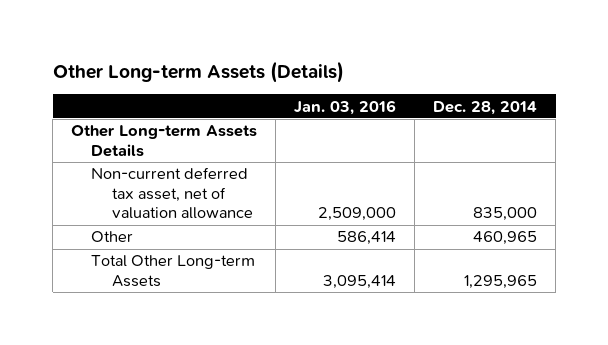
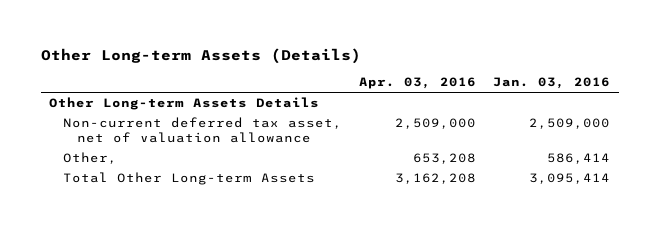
[433,100,538,115] Dec. 28, 2014 -> none
none -> [359,77,477,90] Apr. 03, 2016
[91,231,134,243] Other -> [63,152,118,165] Other,

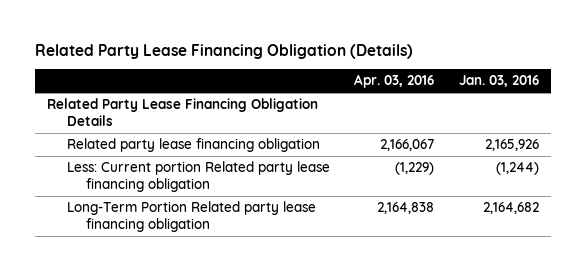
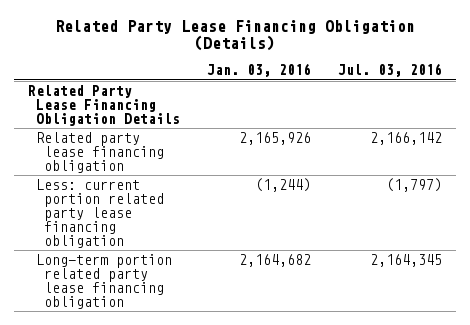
[354,74,435,89] Apr. 03, 2016 -> none
none -> [338,63,443,78] Jul. 03, 2016
[66,161,330,192] Less: Current portion Related party lease financing obligation -> [36,178,165,248] Less: current portion related party lease financing obligation
[66,201,316,232] Long-Term Portion Related party lease financing obligation -> [36,253,173,309] Long-term portion related party lease financing obligation

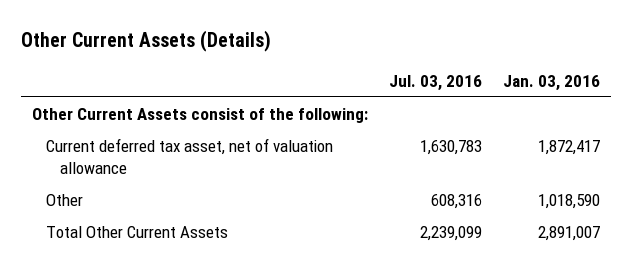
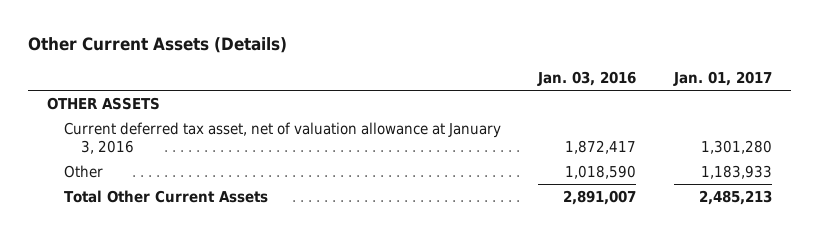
[389,74,483,91] Jul. 03, 2016 -> none
none -> [673,70,773,86] Jan. 01, 2017
[31,108,368,124] Other Current Assets consist of the following: -> none
none -> [46,96,160,110] OTHER ASSETS
[45,138,333,175] Current deferred tax asset, net of valuation allowance -> [63,121,501,154] Current deferred tax asset, net of valuation allowance at January 3, 2016

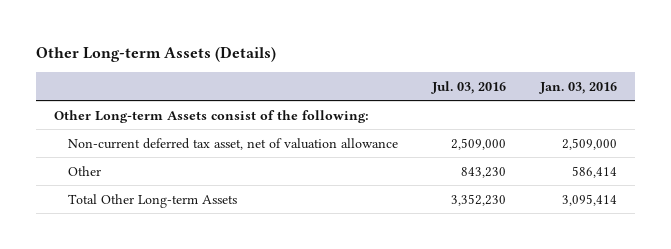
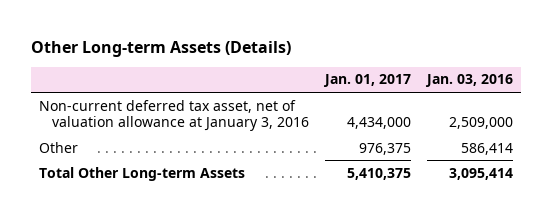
[431,80,507,94] Jul. 03, 2016 -> none
none -> [322,74,411,88] Jan. 01, 2017
[53,109,369,123] Other Long-term Assets consist of the following: -> none
[67,137,398,150] Non-current deferred tax asset, net of valuation allowance -> [39,99,309,132] Non-current deferred tax asset, net of valuation allowance at January 3, 2016

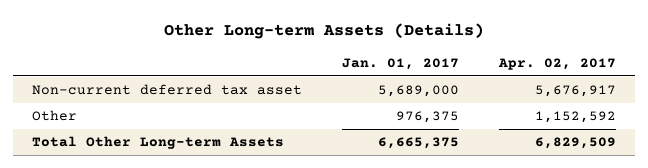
[425,74,514,88] Jan. 03, 2016 -> none
none -> [497,58,616,71] Apr. 02, 2017
[39,99,309,132] Non-current deferred tax asset, net of valuation allowance at January 3, 2016 -> [32,84,303,96] Non-current deferred tax asset
[346,117,411,130] 4,434,000 -> [377,85,459,98] 5,689,000
[346,167,411,180] 5,410,375 -> [377,137,459,150] 6,665,375

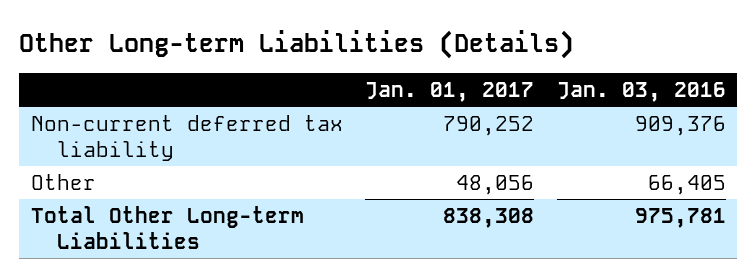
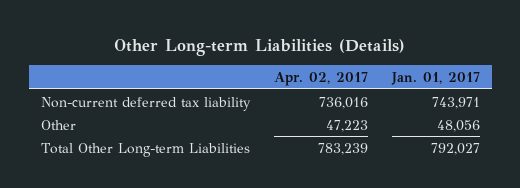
[556,82,726,103] Jan. 03, 2016 -> none
none -> [274,71,369,86] Apr. 02, 2017
[443,115,535,136] 790,252 -> [431,96,480,109] 743,971
[443,207,535,228] 838,308 -> [430,142,480,155] 792,027

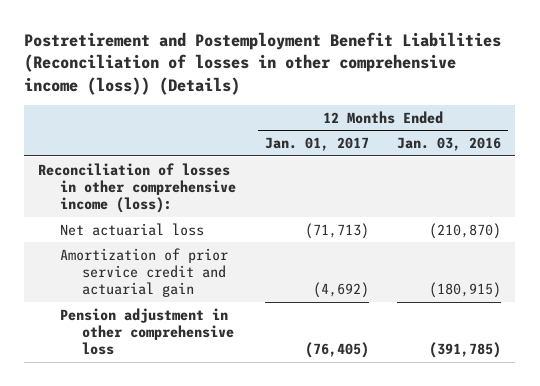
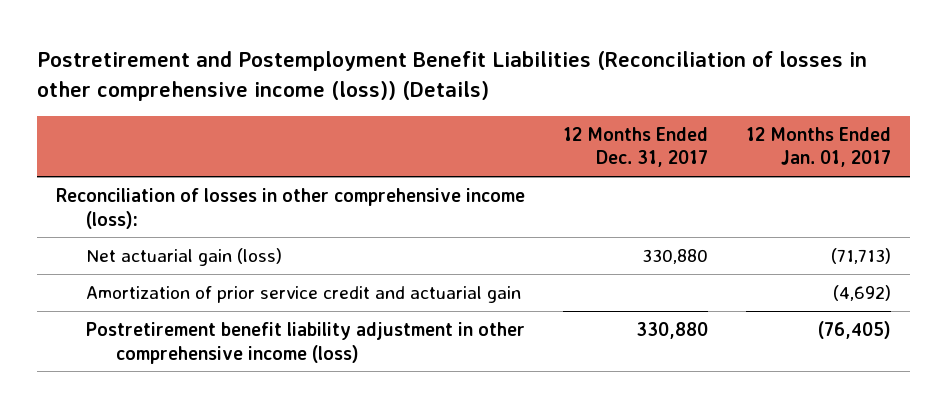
[397,136,502,151] Jan. 03, 2016 -> none
none -> [563,126,709,168] 12 Months Ended Dec. 31, 2017
[60,222,205,236] Net actuarial loss -> [86,247,283,266] Net actuarial gain (loss)
[60,307,235,356] Pension adjustment in other comprehensive loss -> [86,321,526,364] Postretirement benefit liability adjustment in other comprehensive income (loss)

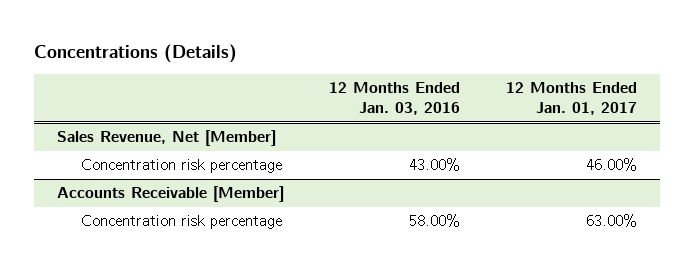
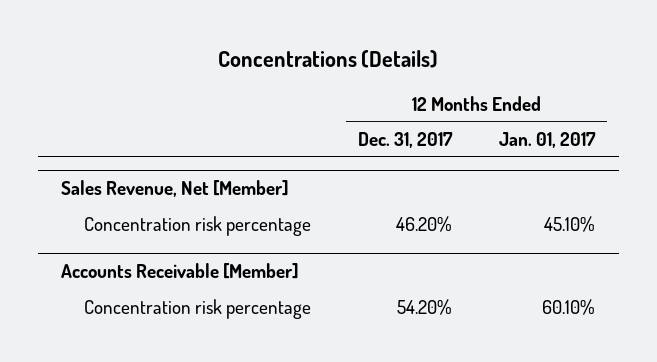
[329,82,461,116] 12 Months Ended Jan. 03, 2016 -> none
none -> [358,132,454,149] Dec. 31, 2017
[586,158,638,172] 46.00% -> [544,215,596,232] 45.10%
[586,214,638,228] 63.00% -> [542,298,596,315] 60.10%

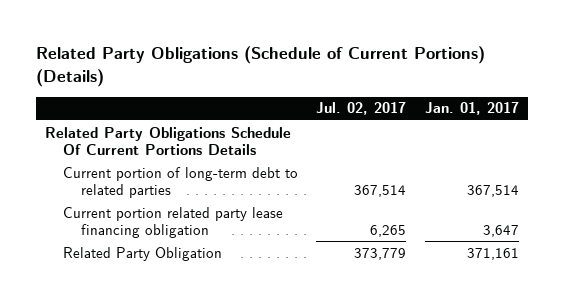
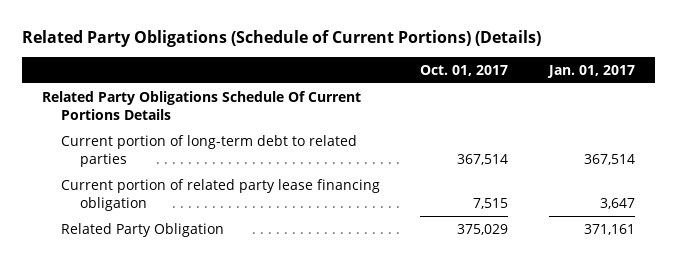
[316,102,407,116] Jul. 02, 2017 -> none
none -> [420,64,509,76] Oct. 01, 2017
[62,206,283,238] Current portion related party lease financing obligation -> [60,178,380,211] Current portion of related party lease financing obligation

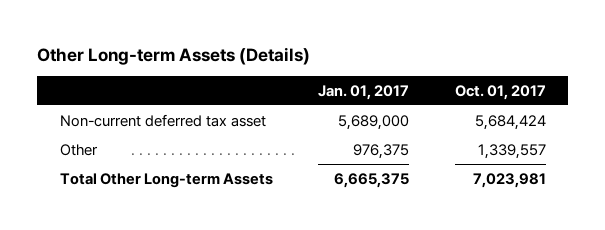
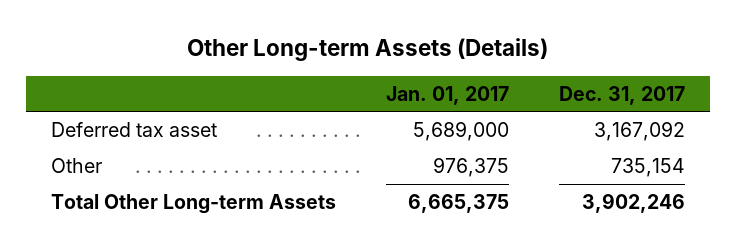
[454,84,546,100] Oct. 01, 2017 -> none
none -> [558,85,685,105] Dec. 31, 2017
[59,113,266,127] Non-current deferred tax asset -> [50,122,217,138] Deferred tax asset

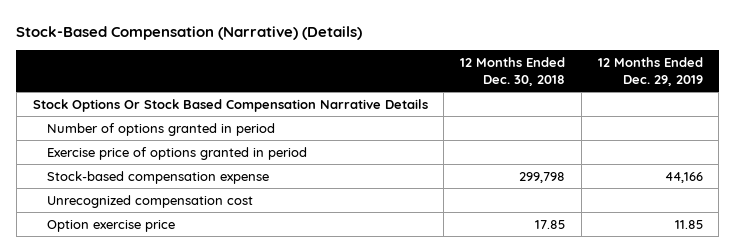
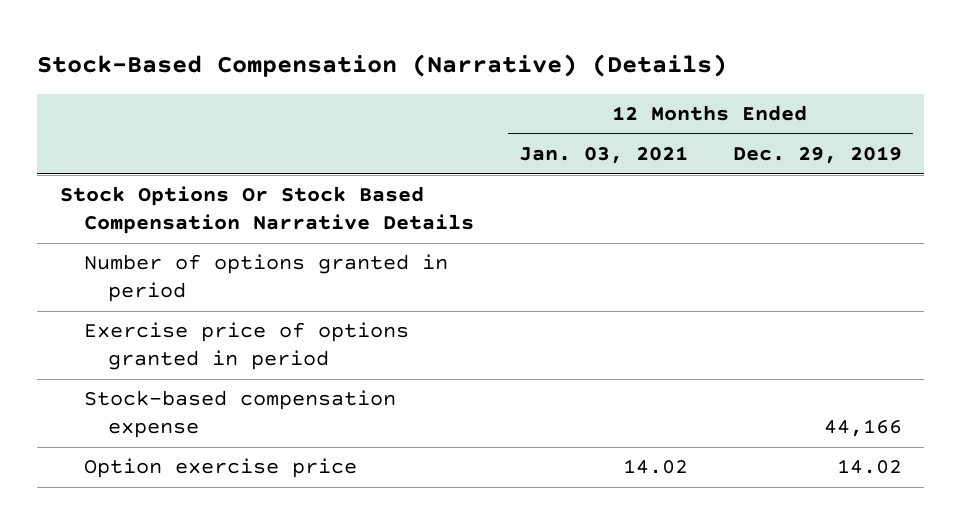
[460,57,566,86] 12 Months Ended Dec. 30, 2018 -> none
none -> [518,146,688,165] Jan. 03, 2021
[47,194,254,208] Unrecognized compensation cost -> none
[674,219,703,229] 11.85 -> [836,459,902,475] 14.02

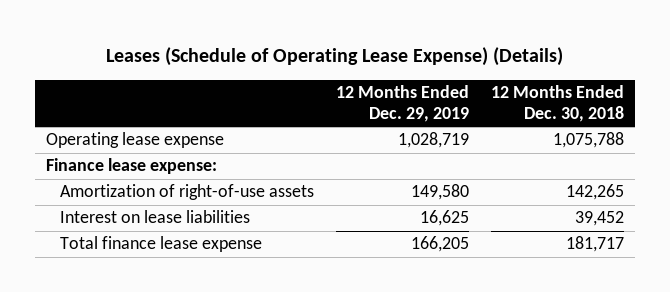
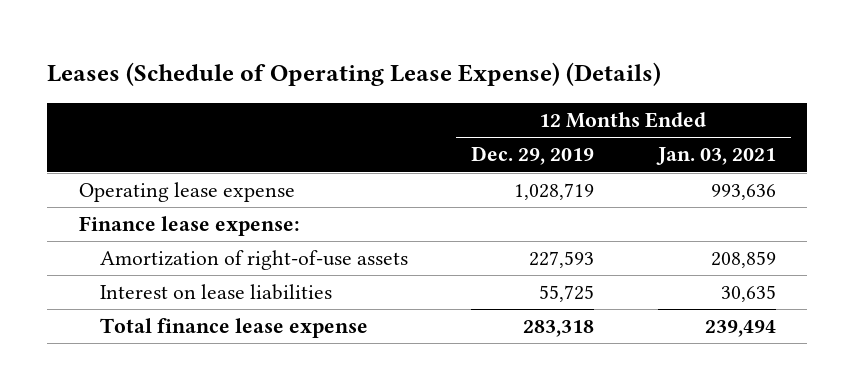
[491,85,625,123] 12 Months Ended Dec. 30, 2018 -> none
none -> [655,147,776,166] Jan. 03, 2021
[410,184,469,201] 149,580 -> [529,251,595,269] 227,593
[419,210,469,227] 16,625 -> [539,285,595,303] 55,725
[410,236,469,253] 166,205 -> [523,320,595,338] 283,318

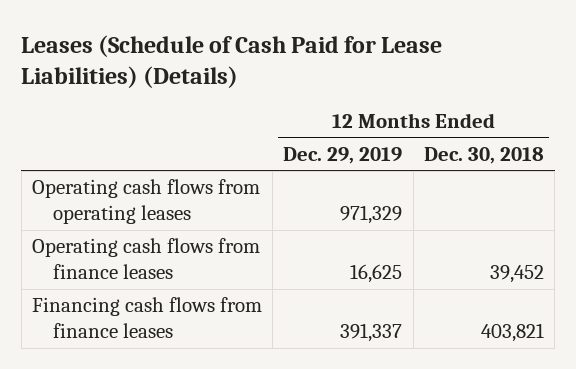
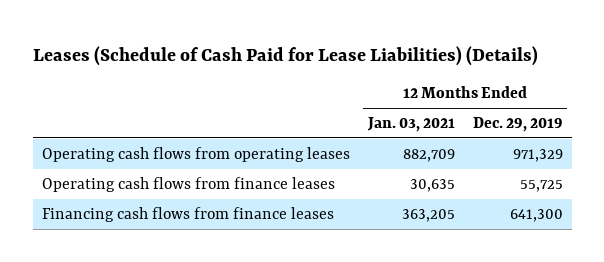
[424,146,545,164] Dec. 30, 2018 -> none
none -> [366,116,455,132] Jan. 03, 2021
[350,264,403,284] 16,625 -> [519,179,563,192] 55,725
[340,323,403,343] 391,337 -> [509,208,563,222] 641,300

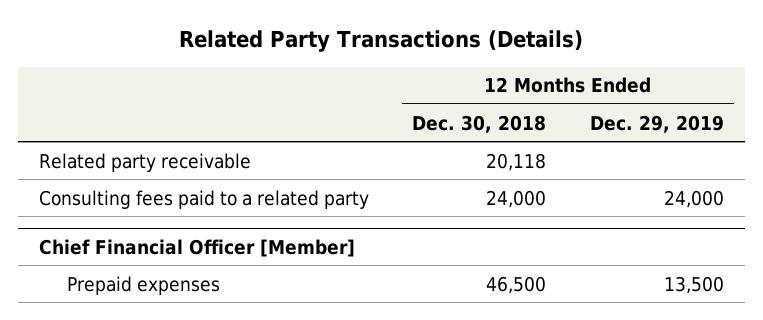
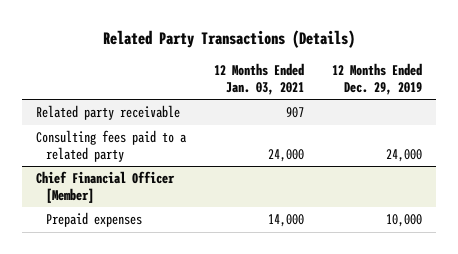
[412,114,547,133] Dec. 30, 2018 -> none
none -> [213,63,304,95] 12 Months Ended Jan. 03, 2021
[663,275,724,294] 13,500 -> [385,214,422,228] 10,000

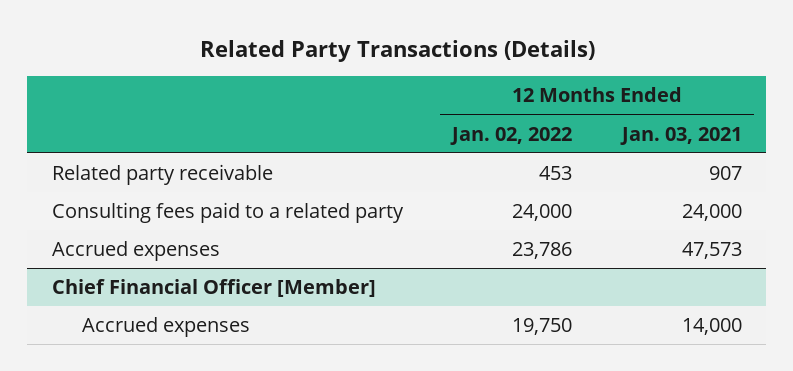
[331,63,422,95] 12 Months Ended Dec. 29, 2019 -> none
none -> [450,126,573,145] Jan. 02, 2022
none -> [51,240,220,261] Accrued expenses
[46,212,143,228] Prepaid expenses -> none
none -> [81,316,250,337] Accrued expenses

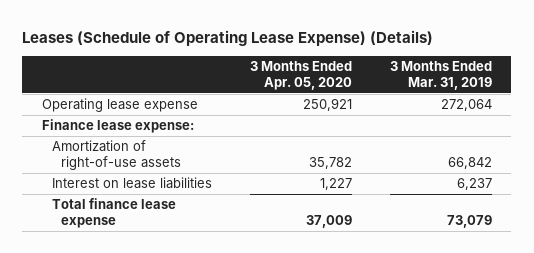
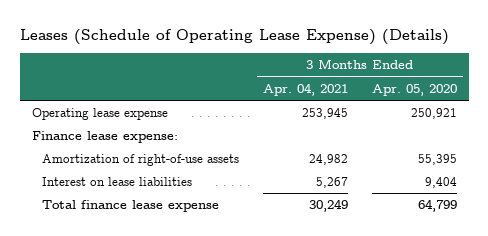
[390,61,493,91] 3 Months Ended Mar. 31, 2019 -> none
none -> [262,82,348,96] Apr. 04, 2021
[308,157,352,170] 35,782 -> [417,154,457,166] 55,395
[319,178,352,191] 1,227 -> [424,177,457,189] 9,404
[305,215,352,229] 37,009 -> [417,199,457,213] 64,799

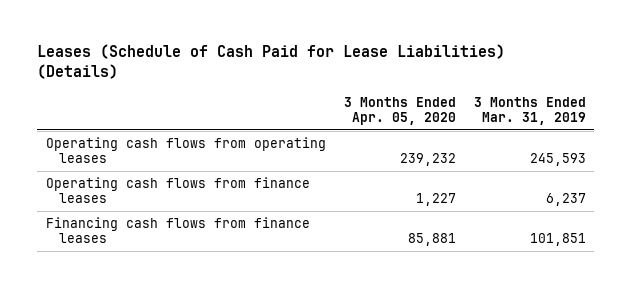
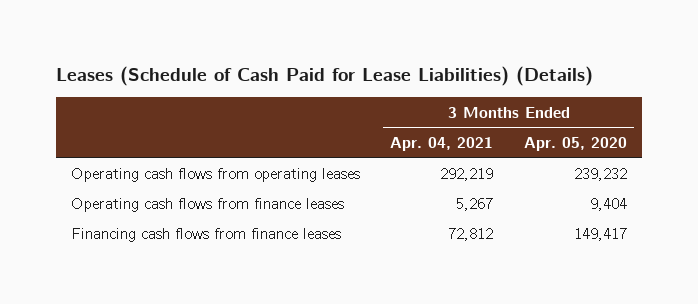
[473,96,586,126] 3 Months Ended Mar. 31, 2019 -> none
none -> [390,136,494,151] Apr. 04, 2021
[415,193,456,207] 1,227 -> [589,197,627,211] 9,404
[407,233,456,247] 85,881 -> [573,227,627,241] 149,417

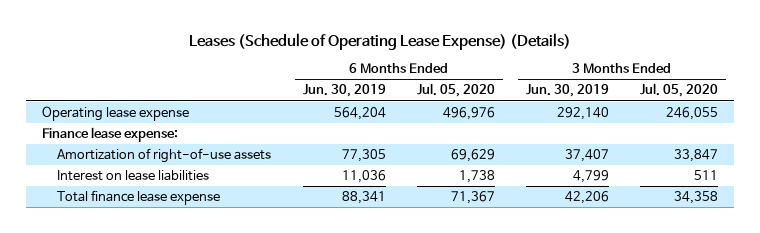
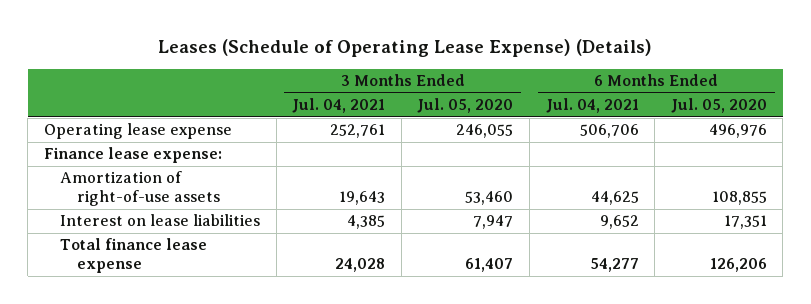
[302,84,386,98] Jun. 30, 2019 -> none
[526,84,610,98] Jun. 30, 2019 -> none
none -> [292,98,386,114] Jul. 04, 2021
none -> [545,98,639,114] Jul. 04, 2021
[450,149,495,163] 69,629 -> [711,191,767,206] 108,855
[674,149,719,163] 33,847 -> [465,191,514,206] 53,460
[458,170,495,184] 1,738 -> [723,215,767,230] 17,351
[694,170,719,181] 511 -> [473,215,514,230] 7,947
[450,191,495,205] 71,367 -> [709,258,767,273] 126,206
[674,191,719,205] 34,358 -> [465,258,514,273] 61,407

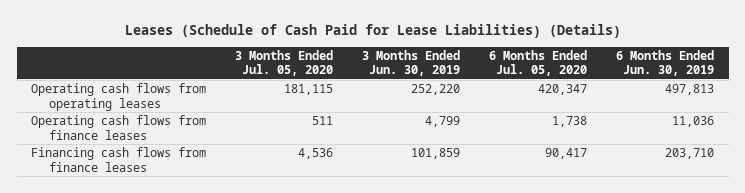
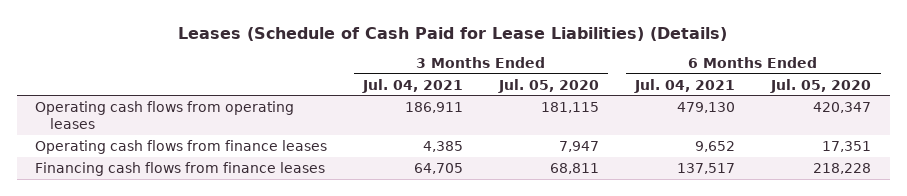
[362,49,461,77] 3 Months Ended Jun. 30, 2019 -> none
[616,49,715,77] 6 Months Ended Jun. 30, 2019 -> none
none -> [362,78,464,93] Jul. 04, 2021
none -> [634,78,736,93] Jul. 04, 2021
[312,115,334,125] 511 -> [559,140,600,152] 7,947
[552,115,588,127] 1,738 -> [822,140,872,152] 17,351
[298,147,334,159] 4,536 -> [550,162,600,174] 68,811
[545,147,588,159] 90,417 -> [813,162,872,174] 218,228

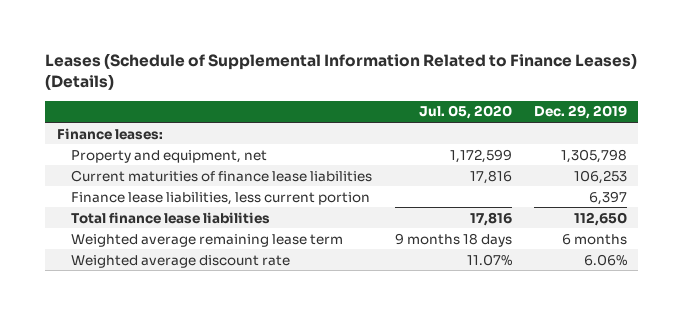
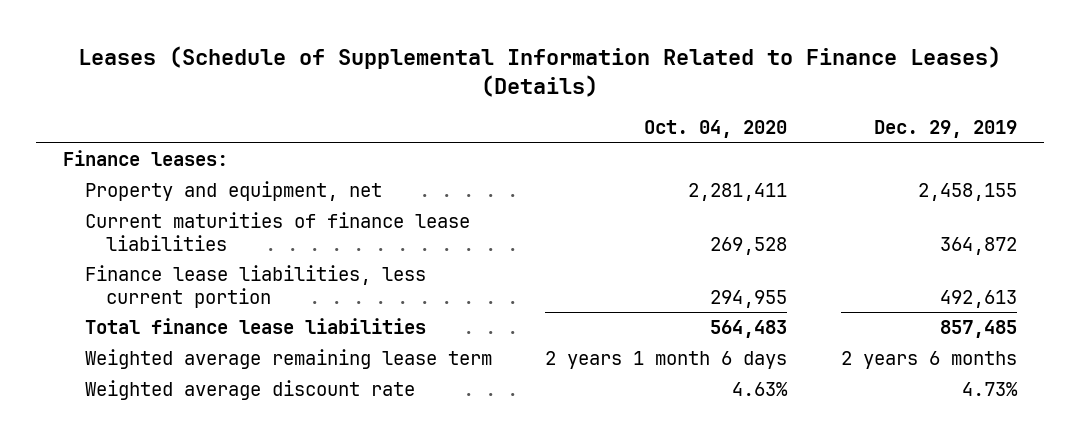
[418,105,512,120] Jul. 05, 2020 -> none
none -> [644,120,788,139] Oct. 04, 2020
[561,148,628,163] 1,305,798 -> [918,183,1018,202] 2,458,155
[574,169,628,184] 106,253 -> [940,236,1018,255] 364,872
[589,190,628,205] 6,397 -> [940,289,1018,308] 492,613
[574,211,628,226] 112,650 -> [940,320,1018,339] 857,485
[562,233,628,245] 6 months -> [841,351,1018,370] 2 years 6 months
[584,253,628,266] 6.06% -> [962,382,1019,397] 4.73%

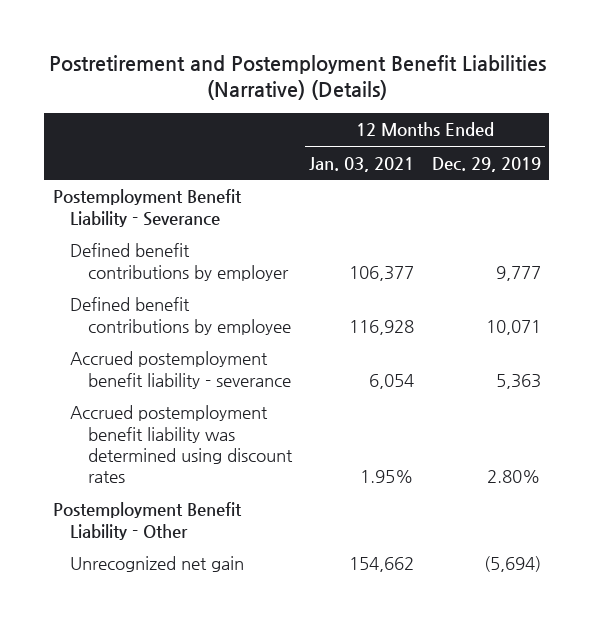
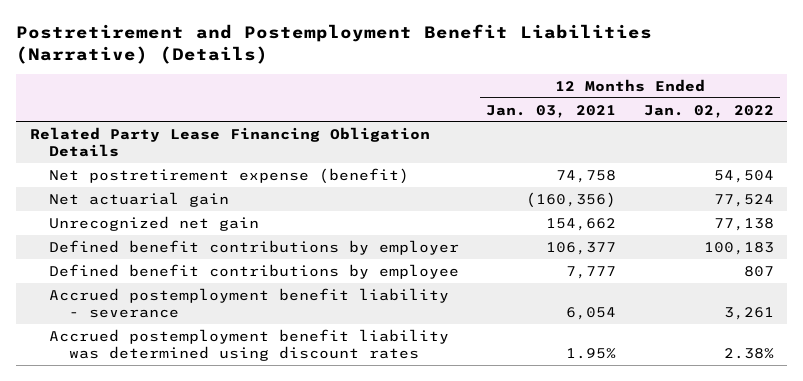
[431,156,541,172] Dec. 29, 2019 -> none
none -> [643,104,774,118] Jan. 02, 2022
[52,189,242,227] Postemployment Benefit Liability - Severance -> none
none -> [29,126,430,158] Related Party Lease Financing Obligation Details
none -> [49,167,410,184] Net postretirement expense (benefit)
none -> [49,191,230,207] Net actuarial gain
[70,556,245,573] Unrecognized net gain -> [49,215,260,231] Unrecognized net gain
[349,319,415,335] 116,928 -> [566,265,617,279] 7,777
[52,502,242,540] Postemployment Benefit Liability - Other -> none

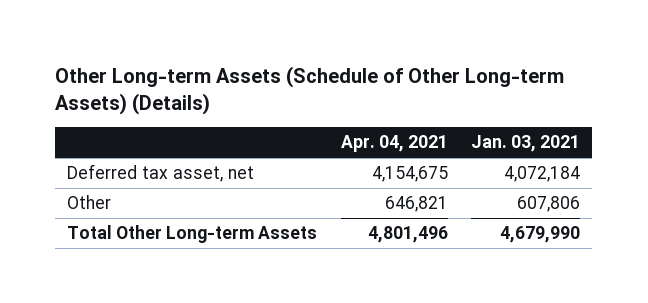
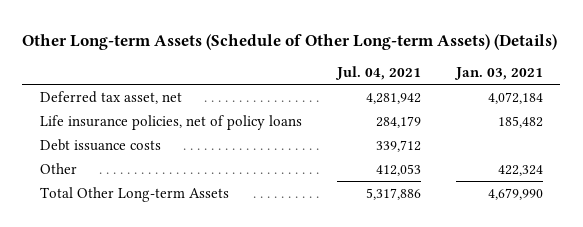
[340,135,448,153] Apr. 04, 2021 -> none
none -> [334,66,421,81] Jul. 04, 2021
none -> [39,114,302,130] Life insurance policies, net of policy loans
none -> [39,138,161,151] Debt issuance costs
[517,196,581,213] 607,806 -> [497,164,543,176] 422,324

